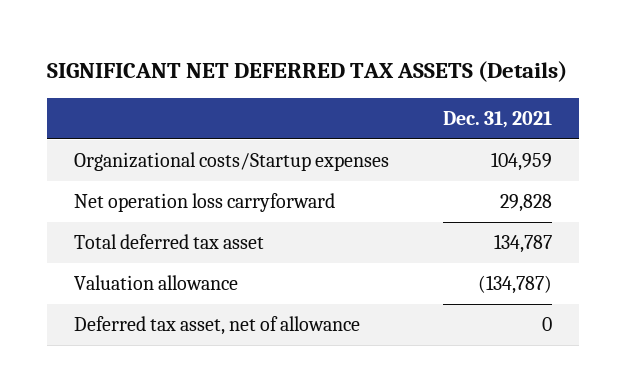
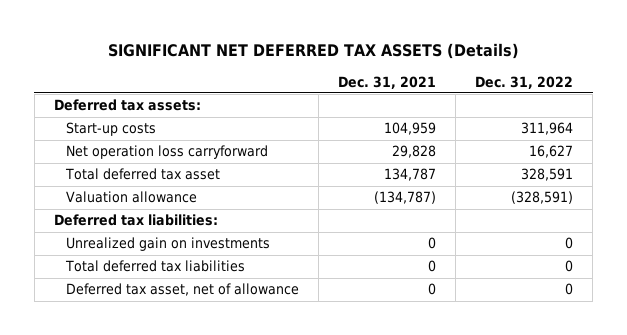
none -> [475,75,574,89] Dec. 31, 2022
none -> [53,99,201,112] Deferred tax assets:
[73,152,389,172] Organizational costs/Startup expenses -> [66,122,157,137] Start-up costs
none -> [53,214,218,227] Deferred tax liabilities:
none -> [66,237,271,252] Unrealized gain on investments
none -> [65,260,246,273] Total deferred tax liabilities

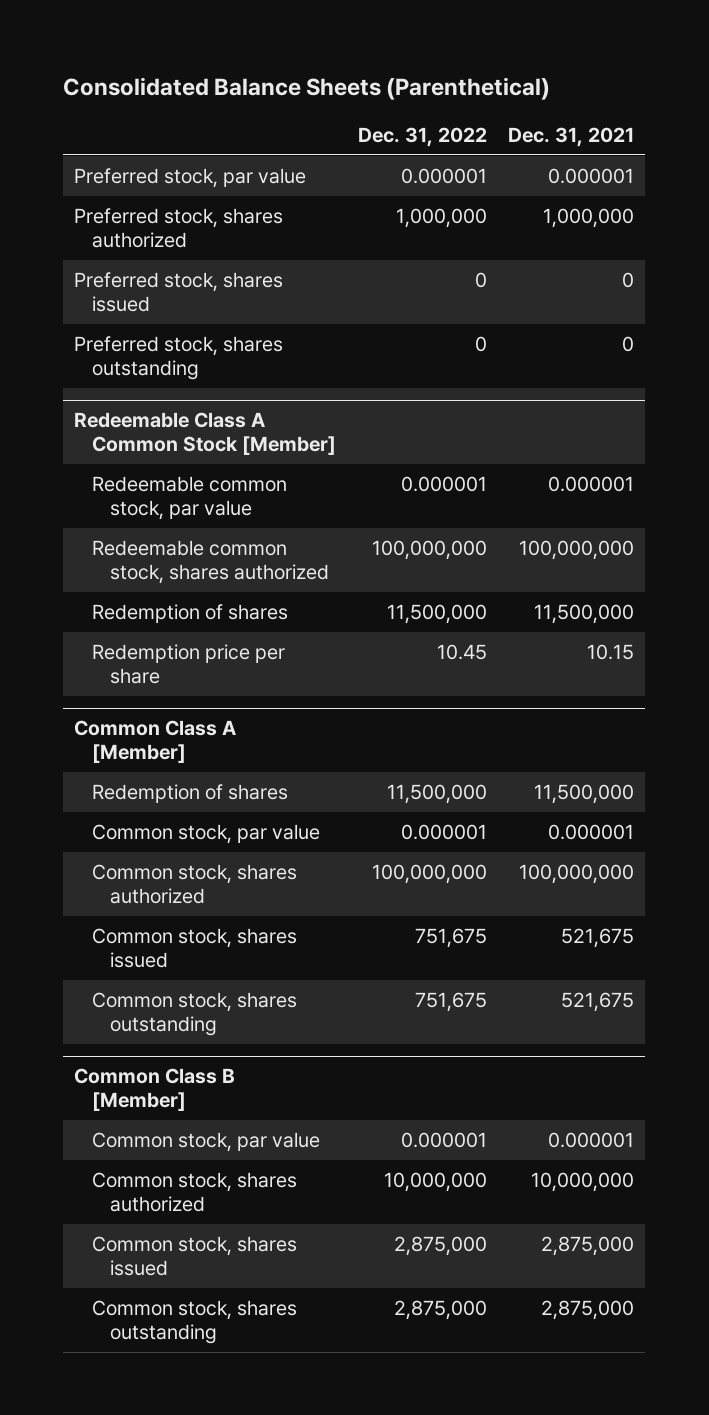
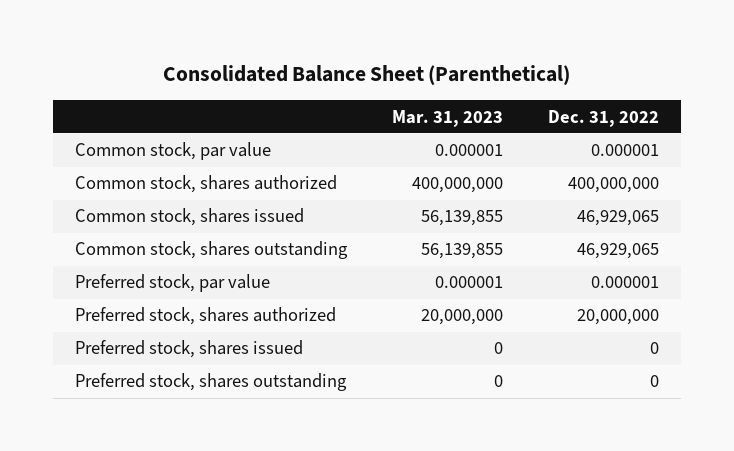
[63,76,551,100] Consolidated Balance Sheets (Parenthetical) -> [162,65,570,86] Consolidated Balance Sheet (Parenthetical)
[508,127,635,148] Dec. 31, 2021 -> none
none -> [391,109,503,127] Mar. 31, 2023
none -> [74,142,271,161] Common stock, par value
none -> [74,175,337,194] Common stock, shares authorized
none -> [74,208,304,227] Common stock, shares issued
none -> [74,241,348,260] Common stock, shares outstanding
[395,208,487,229] 1,000,000 -> [576,309,659,326] 20,000,000
[74,412,337,456] Redeemable Class A Common Stock [Member] -> none
[92,476,288,521] Redeemable common stock, par value -> none
[92,540,329,585] Redeemable common stock, shares authorized -> none
[92,604,289,624] Redemption of shares -> none
[92,644,286,685] Redemption price per share -> none
[74,720,237,764] Common Class A [Member] -> none
[92,784,289,804] Redemption of shares -> none
[92,824,321,845] Common stock, par value -> none
[92,864,298,905] Common stock, shares authorized -> none
[92,928,298,969] Common stock, shares issued -> none
[92,992,298,1037] Common stock, shares outstanding -> none
[74,1068,236,1112] Common Class B [Member] -> none
[92,1132,321,1153] Common stock, par value -> none
[92,1172,298,1213] Common stock, shares authorized -> none
[92,1236,298,1277] Common stock, shares issued -> none
[92,1300,298,1345] Common stock, shares outstanding -> none

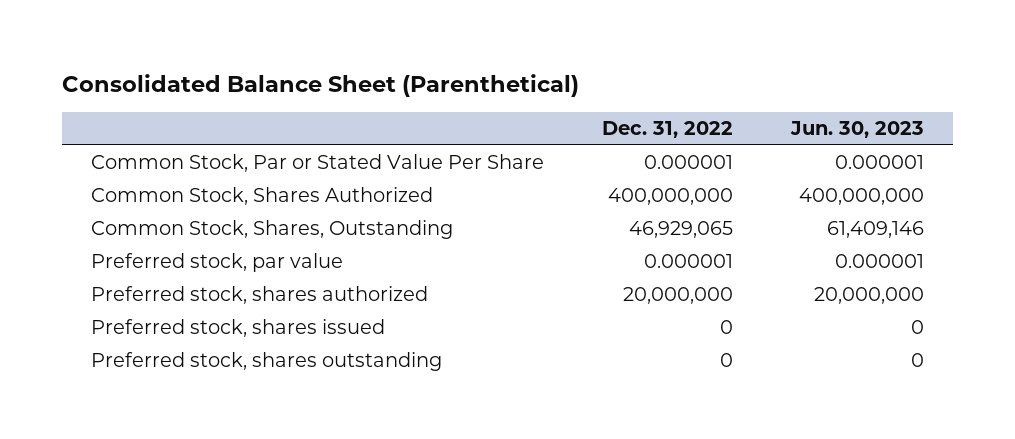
[391,109,503,127] Mar. 31, 2023 -> none
none -> [790,121,925,139] Jun. 30, 2023
[74,208,304,227] Common stock, shares issued -> none
[74,142,271,161] Common stock, par value -> [90,154,544,173] Common Stock, Par or Stated Value Per Share
[74,175,337,194] Common stock, shares authorized -> [90,187,433,206] Common Stock, Shares Authorized
[74,241,348,260] Common stock, shares outstanding -> [90,220,453,240] Common Stock, Shares, Outstanding

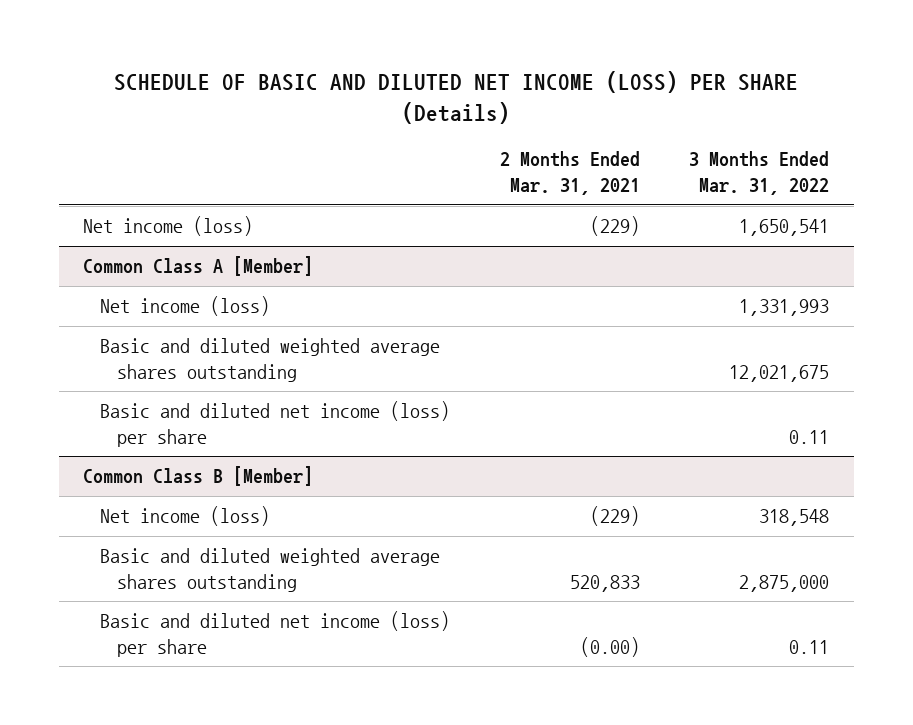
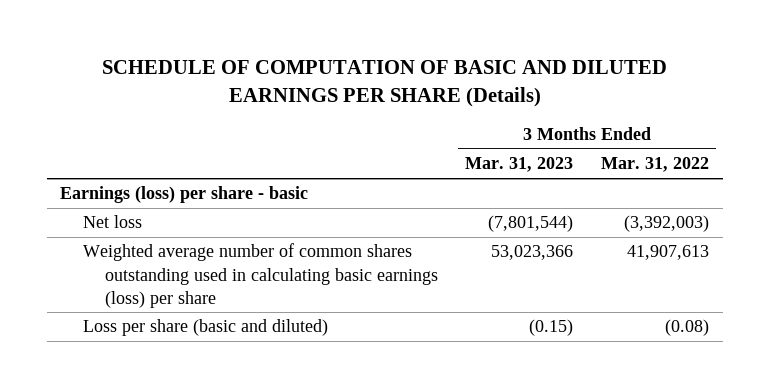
[114,71,799,124] SCHEDULE OF BASIC AND DILUTED NET INCOME (LOSS) PER SHARE (Details) -> [101,60,667,107] SCHEDULE OF COMPUTATION OF BASIC AND DILUTED EARNINGS PER SHARE (Details)
[499,151,640,195] 2 Months Ended Mar. 31, 2021 -> none
none -> [465,157,574,173] Mar. 31, 2023
[83,256,314,277] Common Class A [Member] -> none
[100,296,271,317] Net income (loss) -> none
[83,466,314,487] Common Class B [Member] -> none
[100,506,271,527] Net income (loss) -> none
[100,548,441,592] Basic and diluted weighted average shares outstanding -> none
[100,611,451,657] Basic and diluted net income (loss) per share -> none
none -> [60,186,309,204] Earnings (loss) per share - basic
[83,216,254,237] Net income (loss) -> [82,215,142,229] Net loss
[739,219,830,237] 1,650,541 -> [623,215,709,233] (3,392,003)
[100,338,441,382] Basic and diluted weighted average shares outstanding -> [82,243,438,308] Weighted average number of common shares outstanding used in calculating basic earnings (loss) per share
[729,364,830,382] 12,021,675 -> [626,245,709,261] 41,907,613
[100,401,451,447] Basic and diluted net income (loss) per share -> [82,319,328,337] Loss per share (basic and diluted)
[789,429,830,444] 0.11 -> [664,319,709,337] (0.08)

